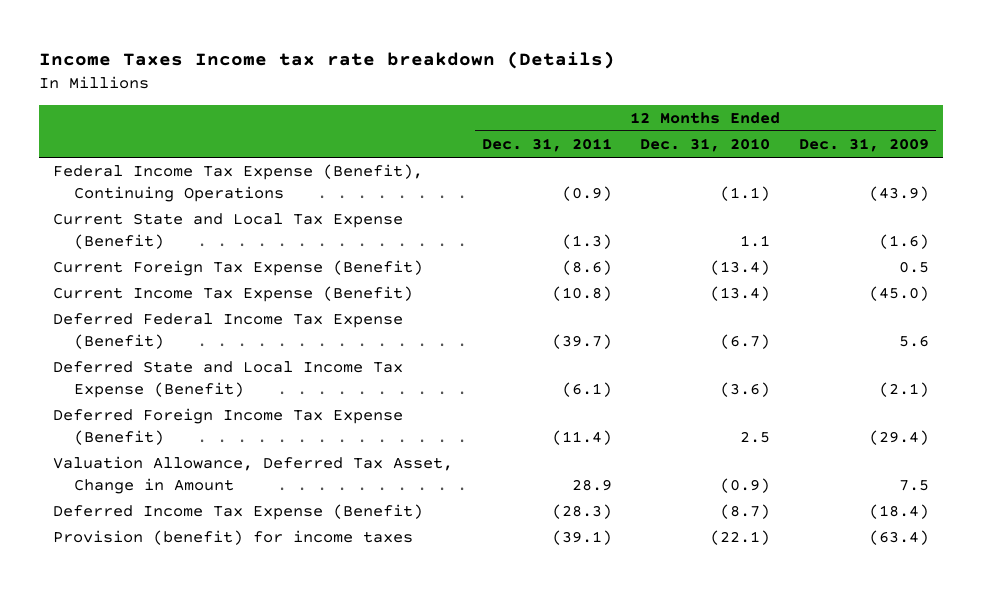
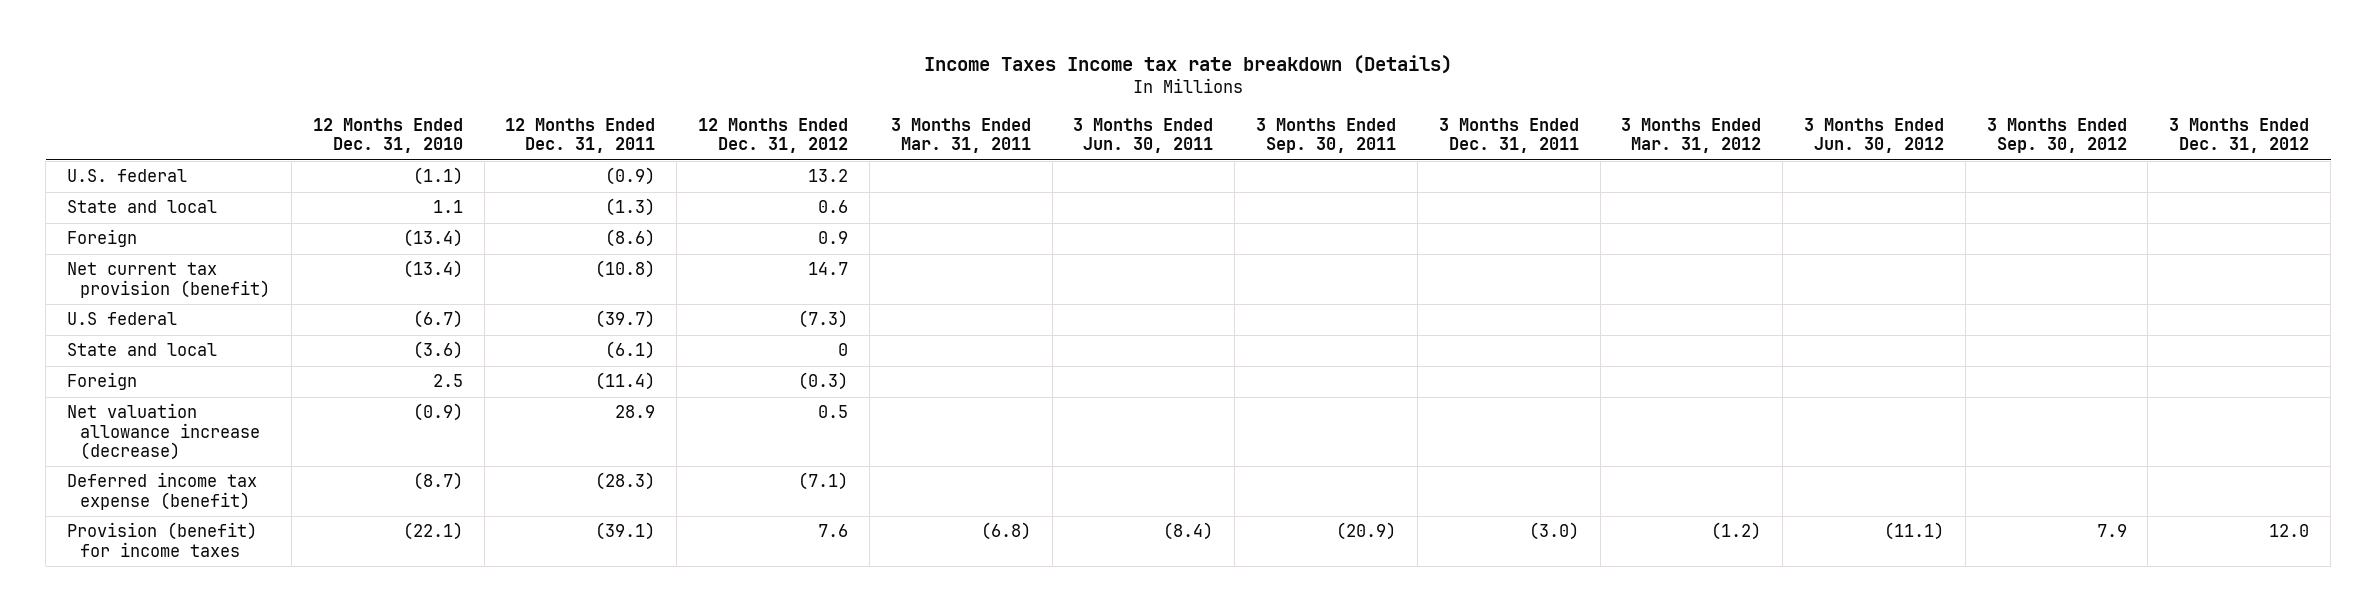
[799,137,930,152] Dec. 31, 2009 -> none
none -> [698,118,849,154] 12 Months Ended Dec. 31, 2012
none -> [890,118,1031,154] 3 Months Ended Mar. 31, 2011
none -> [1073,118,1214,154] 3 Months Ended Jun. 30, 2011
none -> [1256,118,1397,154] 3 Months Ended Sep. 30, 2011
none -> [1438,118,1579,154] 3 Months Ended Dec. 31, 2011
none -> [1621,118,1762,154] 3 Months Ended Mar. 31, 2012
none -> [1804,118,1945,154] 3 Months Ended Jun. 30, 2012
none -> [1986,118,2127,154] 3 Months Ended Sep. 30, 2012
none -> [2169,118,2310,154] 3 Months Ended Dec. 31, 2012
[53,164,424,202] Federal Income Tax Expense (Benefit), Continuing Operations -> [67,169,188,183] U.S. federal
[53,213,404,249] Current State and Local Tax Expense (Benefit) -> [67,200,218,214] State and local
[53,260,424,277] Current Foreign Tax Expense (Benefit) -> [67,229,138,248] Foreign
[53,286,414,303] Current Income Tax Expense (Benefit) -> [67,262,271,298] Net current tax provision (benefit)
[53,313,404,349] Deferred Federal Income Tax Expense (Benefit) -> [67,312,178,326] U.S federal
[53,361,404,398] Deferred State and Local Income Tax Expense (Benefit) -> [67,343,218,357] State and local
[53,408,404,445] Deferred Foreign Income Tax Expense (Benefit) -> [67,372,138,391] Foreign
[53,456,454,494] Valuation Allowance, Deferred Tax Asset, Change in Amount -> [67,403,261,460] Net valuation allowance increase (decrease)
[53,504,424,521] Deferred Income Tax Expense (Benefit) -> [67,472,258,510] Deferred income tax expense (benefit)

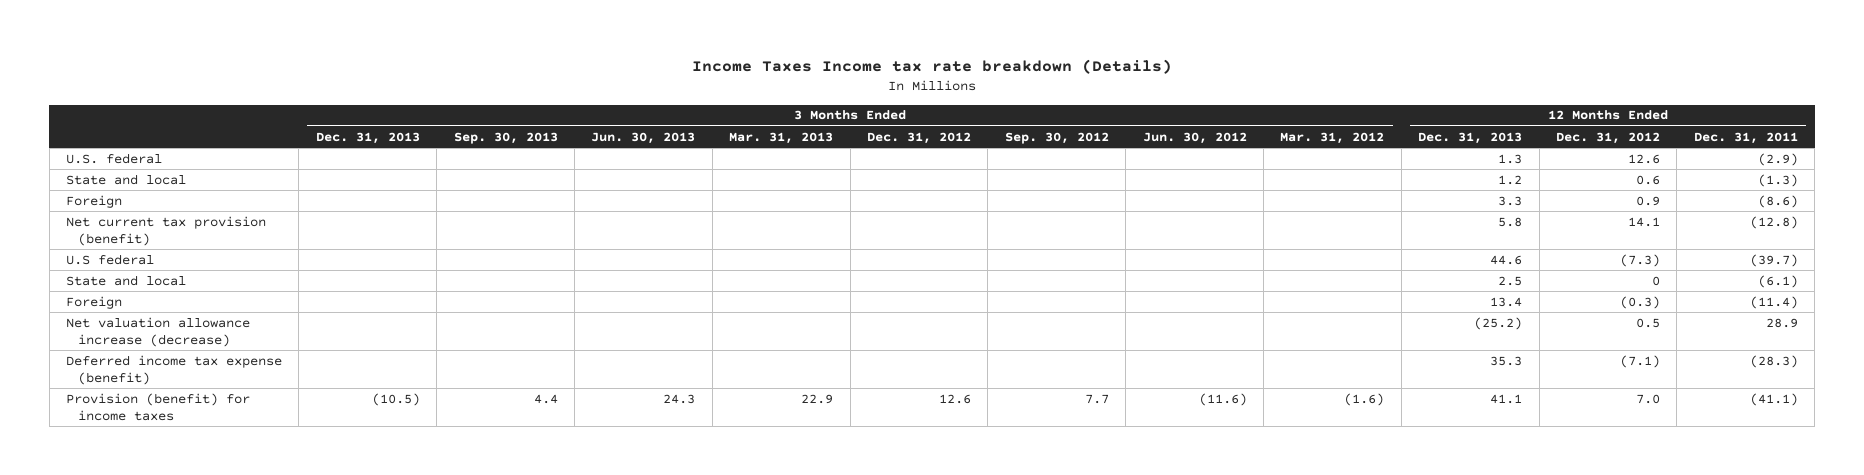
[312,118,463,154] 12 Months Ended Dec. 31, 2010 -> none
[890,118,1031,154] 3 Months Ended Mar. 31, 2011 -> none
[1073,118,1214,154] 3 Months Ended Jun. 30, 2011 -> none
[1256,118,1397,154] 3 Months Ended Sep. 30, 2011 -> none
[1438,118,1579,154] 3 Months Ended Dec. 31, 2011 -> none
none -> [315,131,420,144] Dec. 31, 2013
none -> [453,131,558,144] Sep. 30, 2013
none -> [591,131,696,144] Jun. 30, 2013
none -> [729,131,834,144] Mar. 31, 2013
none -> [1418,131,1523,144] Dec. 31, 2013
[605,167,656,186] (0.9) -> [1757,152,1798,166] (2.9)
[808,169,849,183] 13.2 -> [1628,153,1661,164] 12.6
[595,260,656,279] (10.8) -> [1749,215,1798,229] (12.8)
[808,262,849,276] 14.7 -> [1628,216,1661,227] 14.1
[595,522,656,541] (39.1) -> [1749,392,1798,406] (41.1)
[818,524,849,538] 7.6 -> [1636,393,1661,404] 7.0
[1711,522,1762,541] (1.2) -> [1344,392,1385,406] (1.6)
[1884,522,1945,541] (11.1) -> [1198,392,1247,406] (11.6)
[2096,524,2127,538] 7.9 -> [1084,393,1109,404] 7.7
[2269,524,2310,538] 12.0 -> [939,393,972,404] 12.6

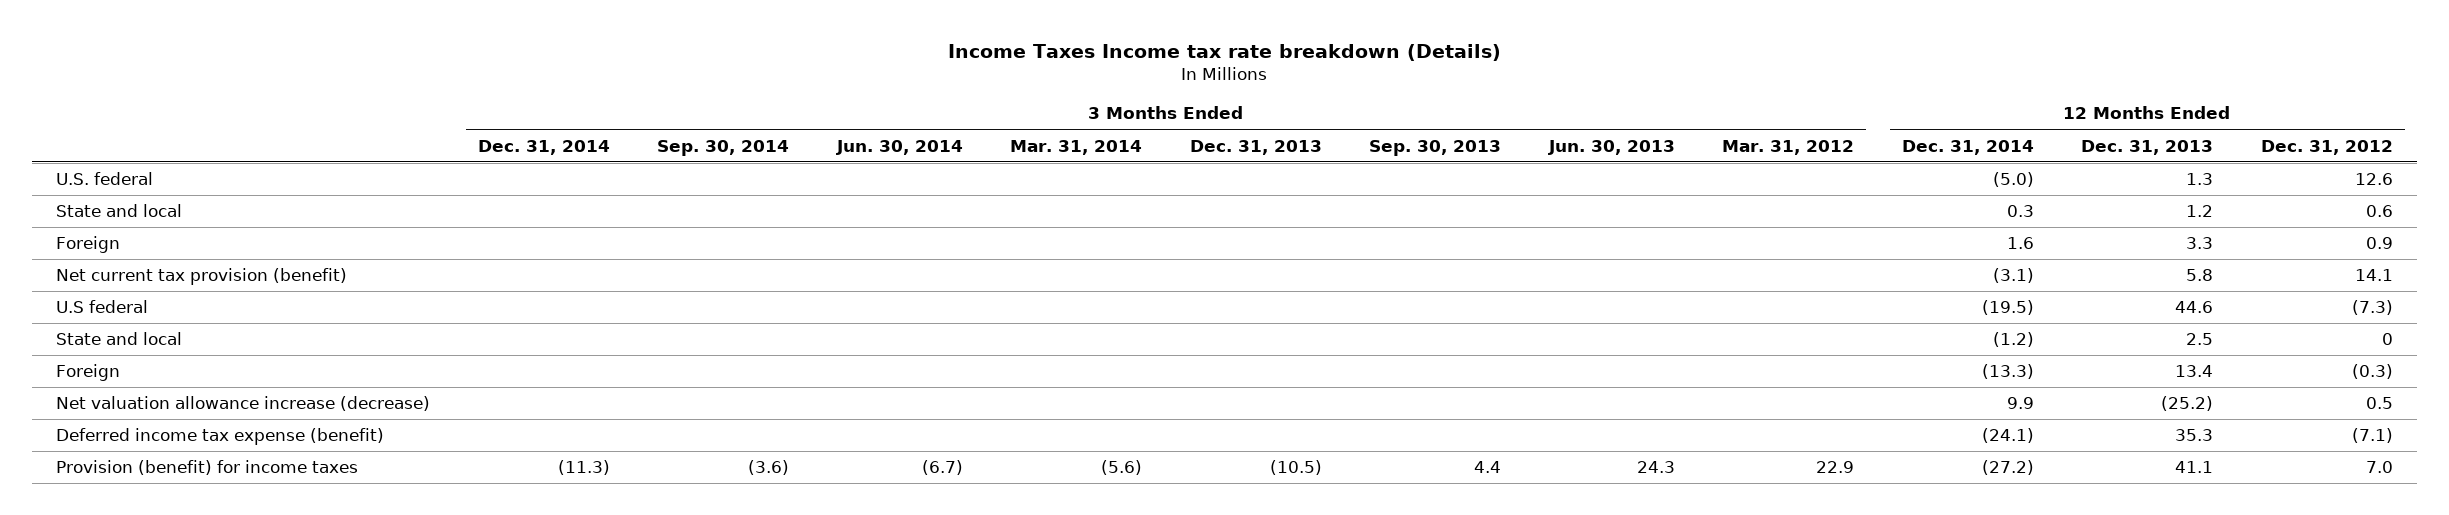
[729,131,834,144] Mar. 31, 2013 -> none
[867,131,972,144] Dec. 31, 2012 -> none
[1004,131,1109,144] Sep. 30, 2012 -> none
[1142,131,1247,144] Jun. 30, 2012 -> none
[1693,131,1798,144] Dec. 31, 2011 -> none
none -> [477,139,610,155] Dec. 31, 2014
none -> [657,139,790,156] Sep. 30, 2014
none -> [835,139,963,155] Jun. 30, 2014
none -> [1010,139,1143,155] Mar. 31, 2014
none -> [1901,139,2034,155] Dec. 31, 2014
[1344,392,1385,406] (1.6) -> [1816,461,1855,474] 22.9

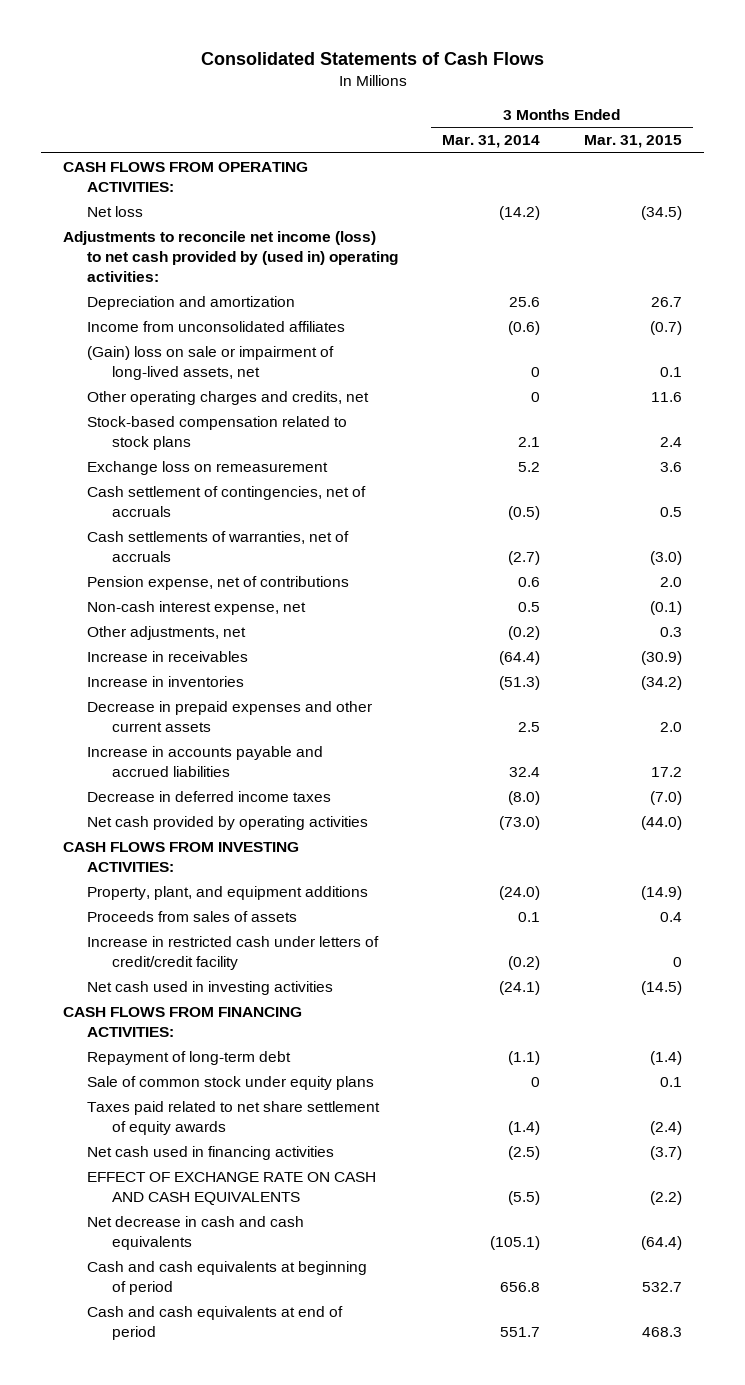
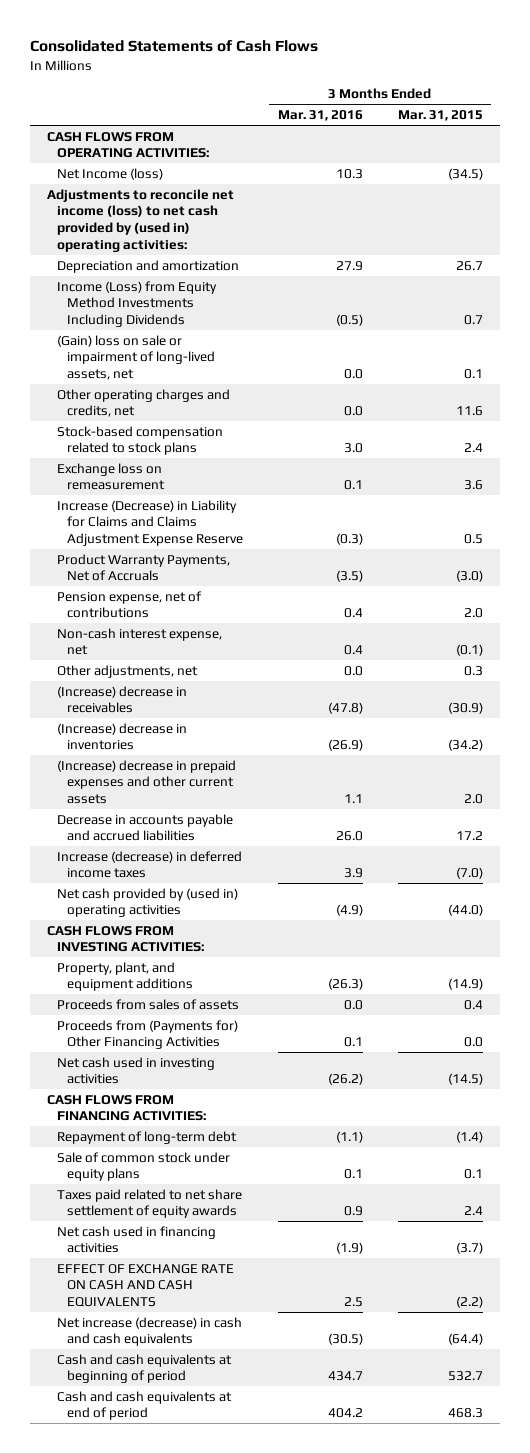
[442,135,541,149] Mar. 31, 2014 -> none
none -> [278,110,364,122] Mar. 31, 2016
[87,206,144,218] Net loss -> [57,167,164,180] Net Income (loss)
[87,321,346,333] Income from unconsolidated affiliates -> none
none -> [57,280,218,328] Income (Loss) from Equity Method Investments Including Dividends
[87,486,367,518] Cash settlement of contingencies, net of accruals -> none
[87,531,350,563] Cash settlements of warranties, net of accruals -> none
none -> [57,499,244,547] Increase (Decrease) in Liability for Claims and Claims Adjustment Expense Reserve
none -> [57,553,231,582] Product Warranty Payments, Net of Accruals
[87,651,249,663] Increase in receivables -> [57,685,188,714] (Increase) decrease in receivables
[87,676,245,688] Increase in inventories -> [57,722,188,751] (Increase) decrease in inventories
[87,701,373,733] Decrease in prepaid expenses and other current assets -> [57,759,237,805] (Increase) decrease in prepaid expenses and other current assets
[87,746,324,778] Increase in accounts payable and accrued liabilities -> [57,813,234,842] Decrease in accounts payable and accrued liabilities
[87,791,332,803] Decrease in deferred income taxes -> [57,850,243,879] Increase (decrease) in deferred income taxes
[87,816,369,831] Net cash provided by operating activities -> [57,887,239,918] Net cash provided by (used in) operating activities
[87,936,380,971] Increase in restricted cash under letters of credit/credit facility -> none
none -> [57,1019,239,1050] Proceeds from (Payments for) Other Financing Activities
[650,1121,683,1136] (2.4) -> [463,1206,483,1216] 2.4
[87,1216,305,1251] Net decrease in cash and cash equivalents -> [57,1316,243,1347] Net increase (decrease) in cash and cash equivalents

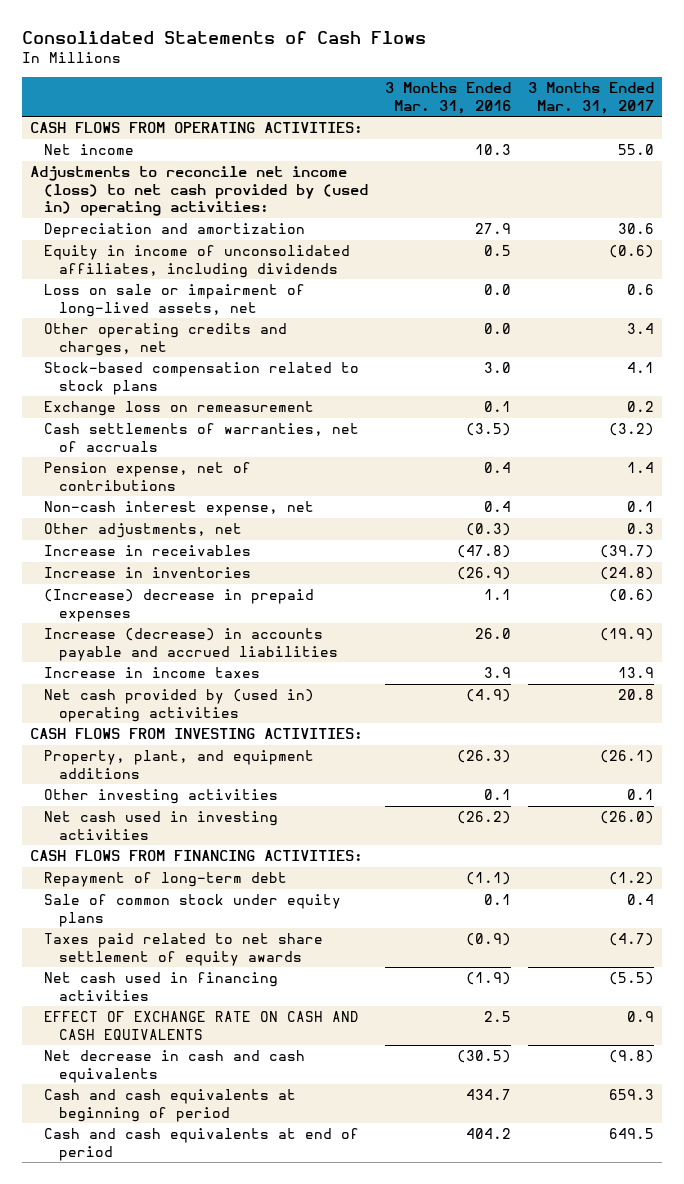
[397,110,483,122] Mar. 31, 2015 -> none
none -> [527,82,654,114] 3 Months Ended Mar. 31, 2017
[57,167,164,180] Net Income (loss) -> [44,144,135,156] Net income
[57,280,218,328] Income (Loss) from Equity Method Investments Including Dividends -> none
none -> [44,245,351,278] Equity in income of unconsolidated affiliates, including dividends
[57,334,216,381] (Gain) loss on sale or impairment of long-lived assets, net -> [44,284,306,317] Loss on sale or impairment of long-lived assets, net
[57,388,231,418] Other operating charges and credits, net -> [44,323,288,356] Other operating credits and charges, net
[57,499,244,547] Increase (Decrease) in Liability for Claims and Claims Adjustment Expense Reserve -> none
[57,553,231,582] Product Warranty Payments, Net of Accruals -> [44,423,360,452] Cash settlements of warranties, net of accruals
[344,665,364,676] 0.0 -> [466,523,512,537] (0.3)
[57,685,188,714] (Increase) decrease in receivables -> [44,545,252,557] Increase in receivables
[57,722,188,751] (Increase) decrease in inventories -> [44,567,252,579] Increase in inventories
[57,759,237,805] (Increase) decrease in prepaid expenses and other current assets -> [44,589,315,622] (Increase) decrease in prepaid expenses
[57,813,234,842] Decrease in accounts payable and accrued liabilities -> [44,628,338,661] Increase (decrease) in accounts payable and accrued liabilities
[57,850,243,879] Increase (decrease) in deferred income taxes -> [44,667,261,679] Increase in income taxes
[57,998,240,1010] Proceeds from sales of assets -> none
[57,1019,239,1050] Proceeds from (Payments for) Other Financing Activities -> none
none -> [44,789,279,805] Other investing activities
[344,1206,364,1217] 0.9 -> [466,933,512,947] (0.9)
[57,1316,243,1347] Net increase (decrease) in cash and cash equivalents -> [44,1050,306,1083] Net decrease in cash and cash equivalents

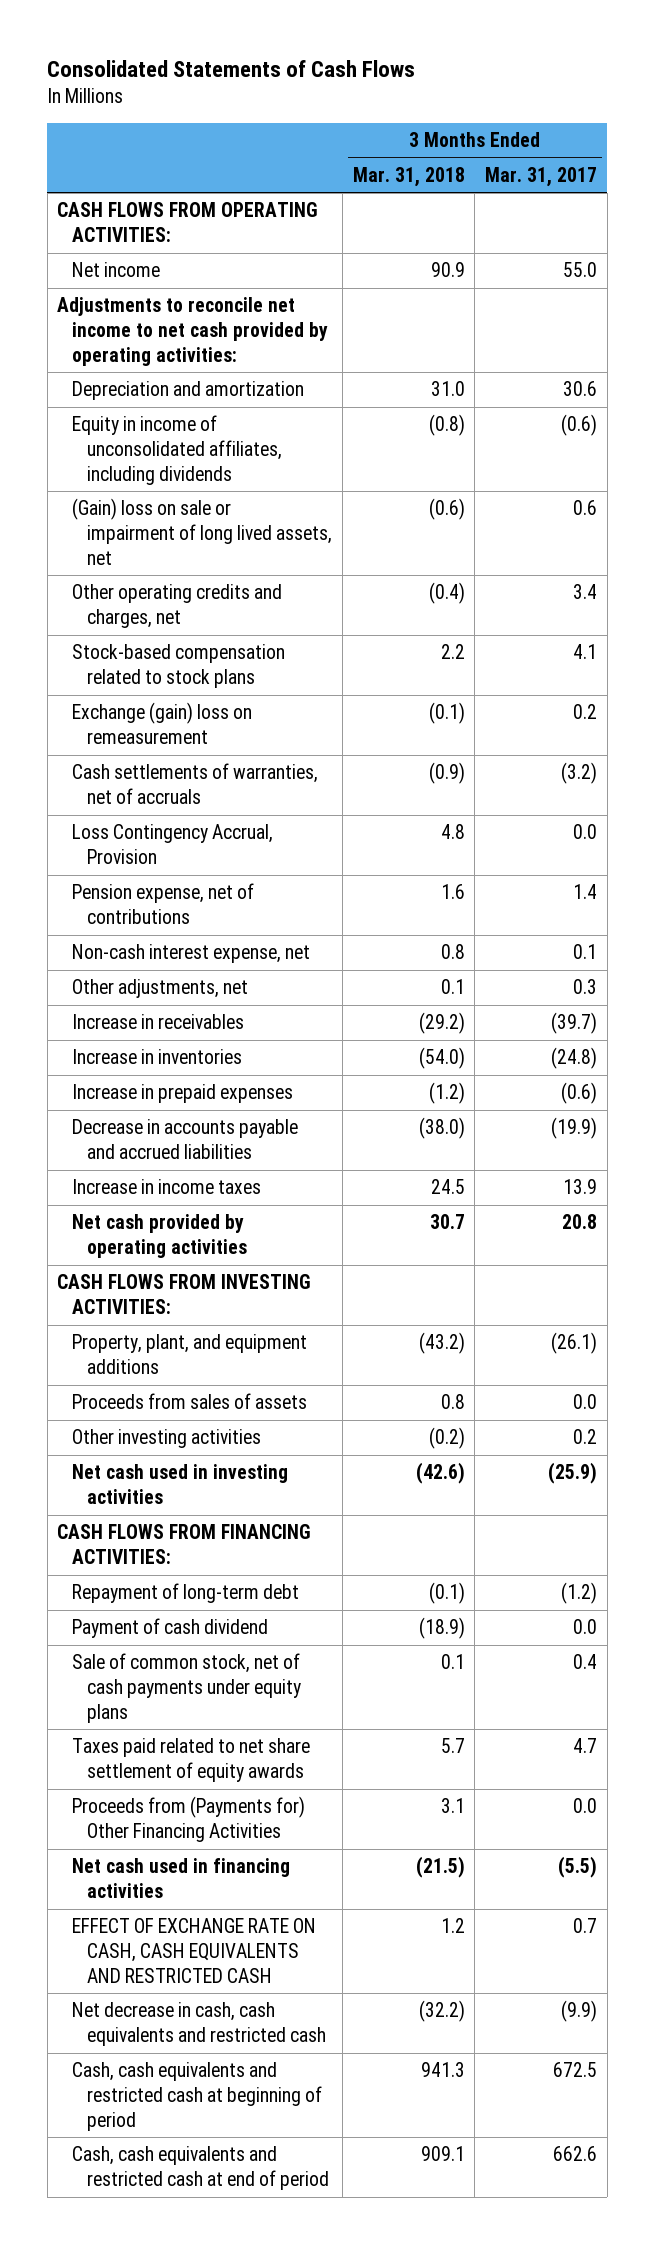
[385,82,512,114] 3 Months Ended Mar. 31, 2016 -> none
none -> [352,166,465,187] Mar. 31, 2018
[30,166,369,217] Adjustments to reconcile net income (loss) to net cash provided by (used in) operating activities: -> [57,297,329,366] Adjustments to reconcile net income to net cash provided by operating activities:
[44,284,306,317] Loss on sale or impairment of long-lived assets, net -> [72,498,333,565] (Gain) loss on sale or impairment of long lived assets, net
[44,401,315,417] Exchange loss on remeasurement -> [72,702,253,744] Exchange (gain) loss on remeasurement
none -> [72,824,274,864] Loss Contingency Accrual, Provision
[44,589,315,622] (Increase) decrease in prepaid expenses -> [72,1084,294,1104] Increase in prepaid expenses
[44,628,338,661] Increase (decrease) in accounts payable and accrued liabilities -> [72,1119,299,1159] Decrease in accounts payable and accrued liabilities
[44,689,315,722] Net cash provided by (used in) operating activities -> [72,1214,248,1258] Net cash provided by operating activities
none -> [72,1393,308,1410] Proceeds from sales of assets
[626,789,654,801] 0.1 -> [573,1429,598,1445] 0.2
[599,811,654,825] (26.0) -> [548,1462,598,1485] (25.9)
none -> [72,1618,269,1639] Payment of cash dividend
[44,894,342,927] Sale of common stock under equity plans -> [72,1653,302,1723] Sale of common stock, net of cash payments under equity plans
[608,933,654,947] (4.7) -> [573,1738,598,1754] 4.7
none -> [72,1796,306,1842] Proceeds from (Payments for) Other Financing Activities
[44,1011,360,1040] EFFECT OF EXCHANGE RATE ON CASH AND CASH EQUIVALENTS -> [72,1918,317,1983] EFFECT OF EXCHANGE RATE ON CASH, CASH EQUIVALENTS AND RESTRICTED CASH
[626,1011,654,1023] 0.9 -> [573,1918,598,1934] 0.7
[44,1050,306,1083] Net decrease in cash and cash equivalents -> [72,2002,327,2046] Net decrease in cash, cash equivalents and restricted cash
[608,1050,654,1064] (9.8) -> [561,2000,598,2023] (9.9)
[44,1089,297,1122] Cash and cash equivalents at beginning of period -> [72,2062,323,2131] Cash, cash equivalents and restricted cash at beginning of period
[608,1089,654,1101] 659.3 -> [553,2062,598,2078] 672.5
[44,1128,360,1161] Cash and cash equivalents at end of period -> [72,2146,330,2190] Cash, cash equivalents and restricted cash at end of period
[608,1128,654,1140] 649.5 -> [553,2146,598,2162] 662.6

